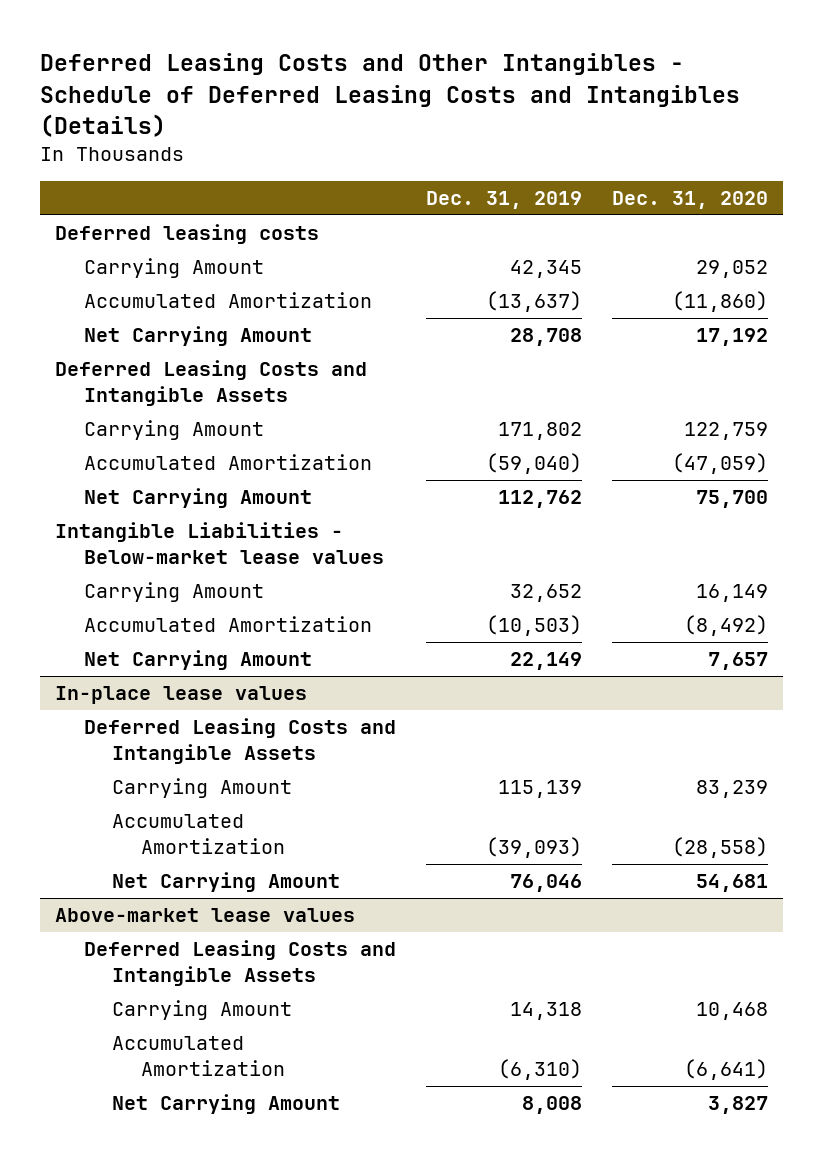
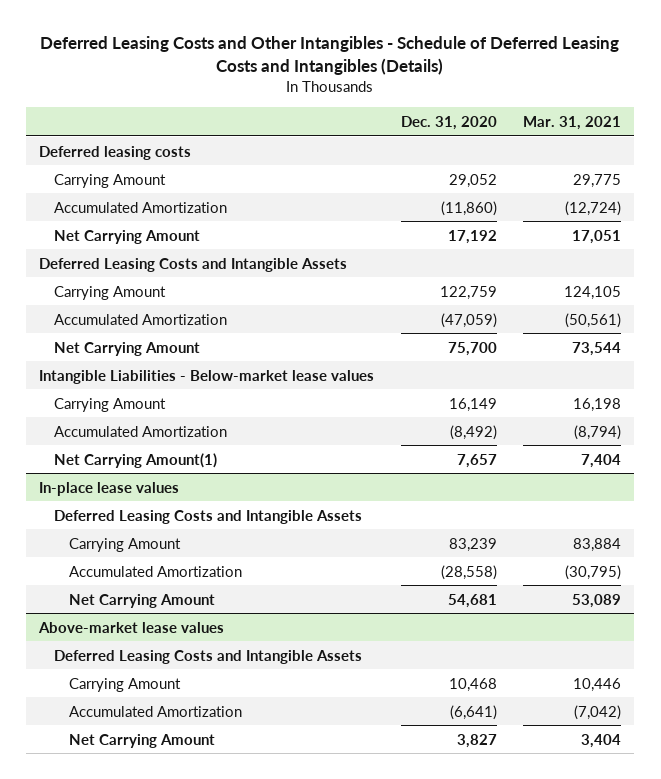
[425,191,582,210] Dec. 31, 2019 -> none
none -> [523,116,622,131] Mar. 31, 2021
[83,650,312,671] Net Carrying Amount -> [54,452,218,468] Net Carrying Amount(1)

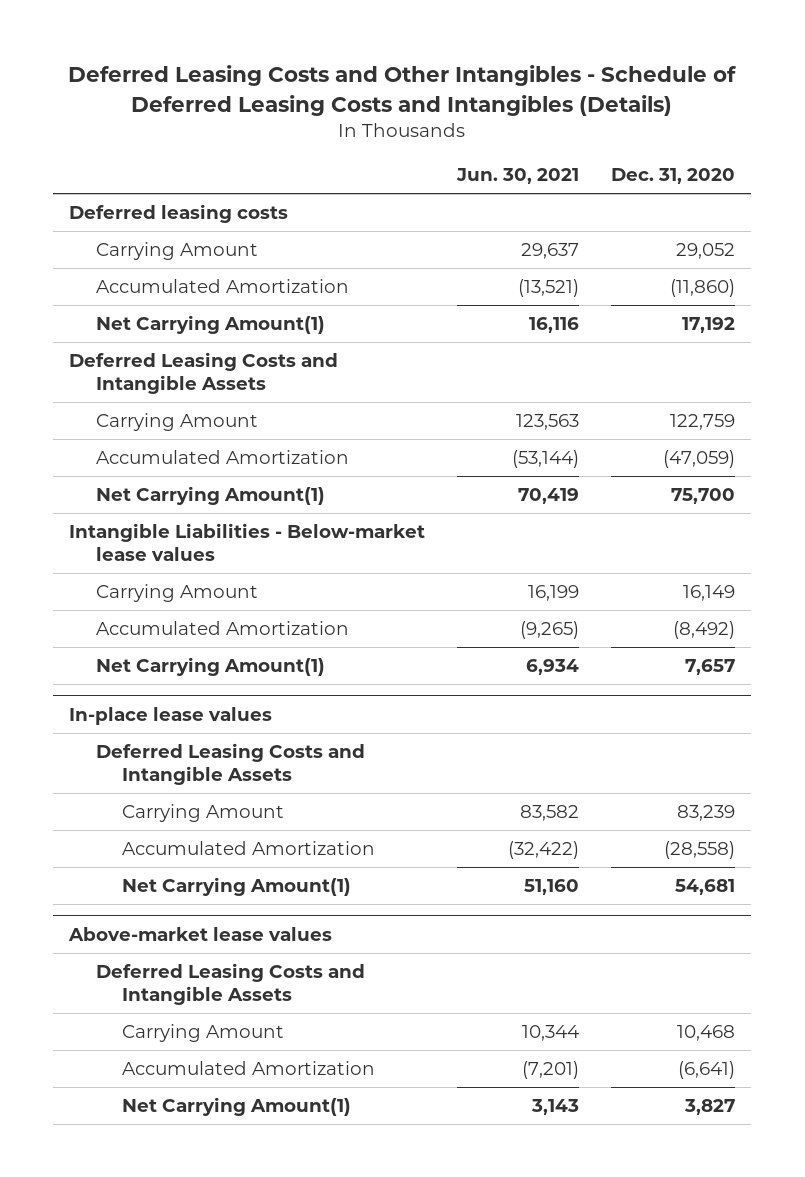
[523,116,622,131] Mar. 31, 2021 -> none
none -> [456,167,580,184] Jun. 30, 2021
[54,229,201,244] Net Carrying Amount -> [95,315,325,335] Net Carrying Amount(1)
[54,341,201,356] Net Carrying Amount -> [95,486,325,506] Net Carrying Amount(1)
[69,593,216,608] Net Carrying Amount -> [122,877,352,897] Net Carrying Amount(1)
[69,733,216,748] Net Carrying Amount -> [122,1097,352,1117] Net Carrying Amount(1)

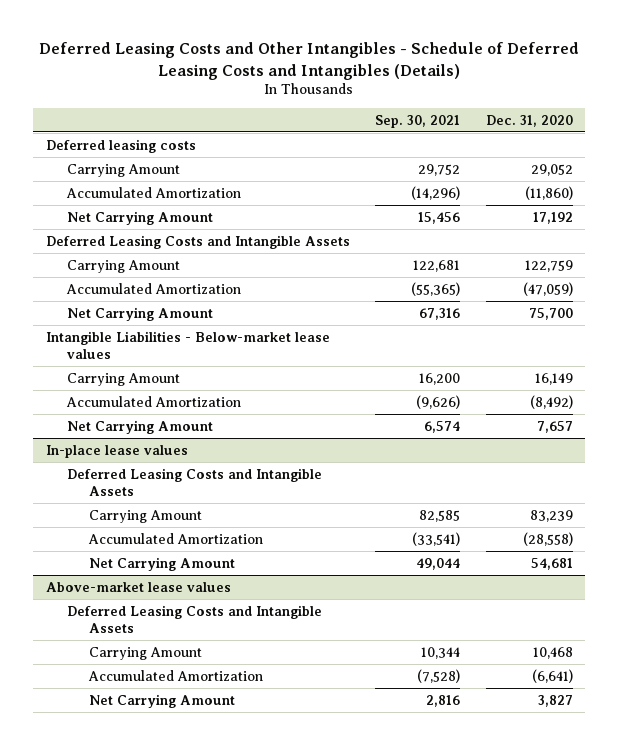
[456,167,580,184] Jun. 30, 2021 -> none
none -> [375,114,461,128] Sep. 30, 2021
[95,315,325,335] Net Carrying Amount(1) -> [67,210,214,225] Net Carrying Amount
[95,486,325,506] Net Carrying Amount(1) -> [67,306,214,321] Net Carrying Amount
[95,657,325,677] Net Carrying Amount(1) -> [67,419,214,434] Net Carrying Amount
[122,877,352,897] Net Carrying Amount(1) -> [89,556,236,571] Net Carrying Amount
[122,1097,352,1117] Net Carrying Amount(1) -> [89,693,236,708] Net Carrying Amount

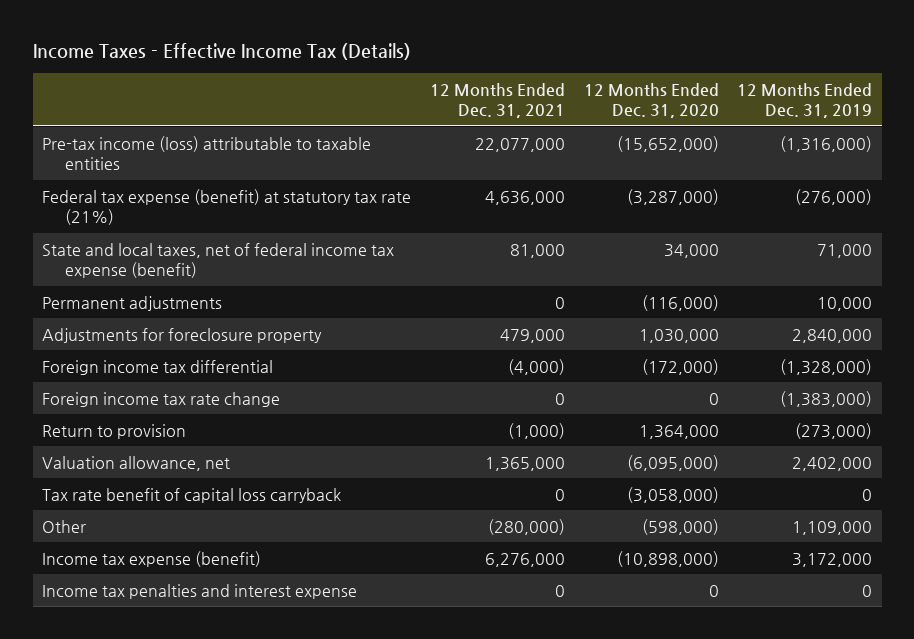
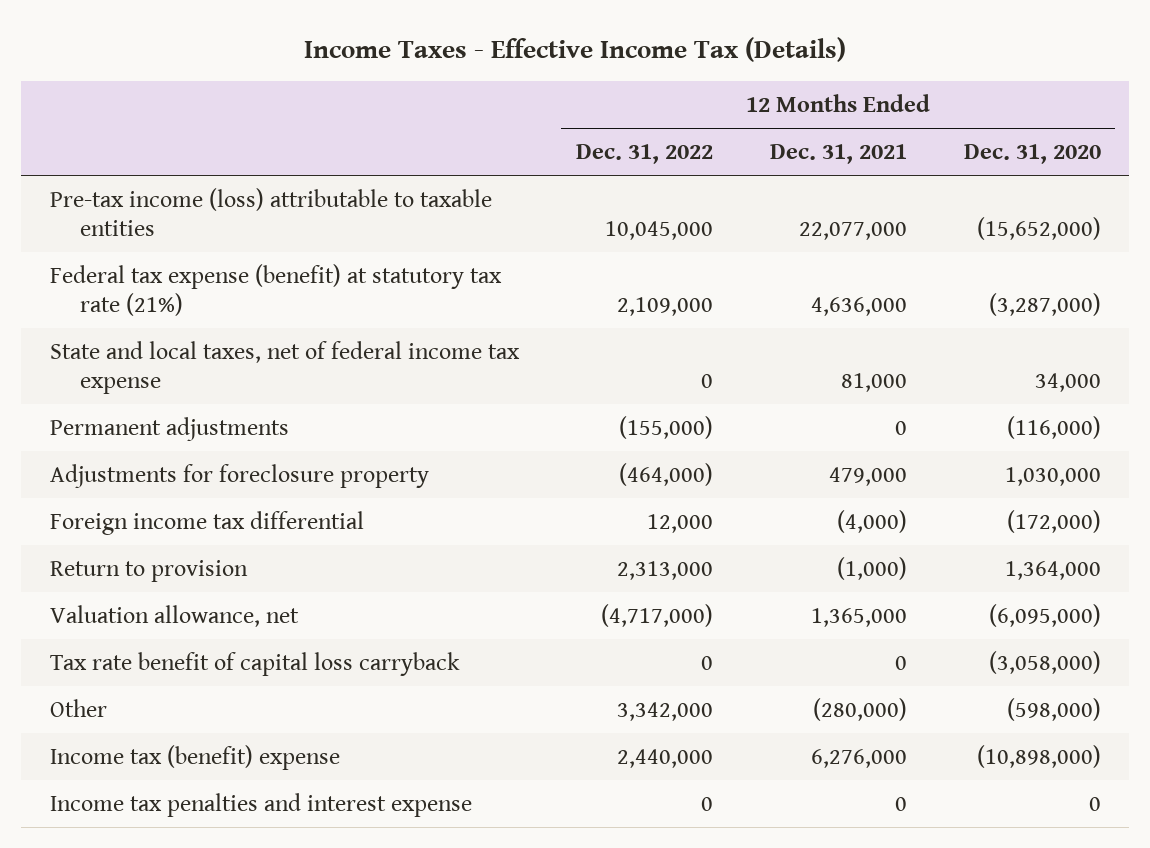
[737,82,873,118] 12 Months Ended Dec. 31, 2019 -> none
none -> [575,143,713,164] Dec. 31, 2022
[42,242,395,278] State and local taxes, net of federal income tax expense (benefit) -> [49,340,520,395] State and local taxes, net of federal income tax expense
[42,391,281,407] Foreign income tax rate change -> none
[42,550,262,567] Income tax expense (benefit) -> [49,744,340,770] Income tax (benefit) expense

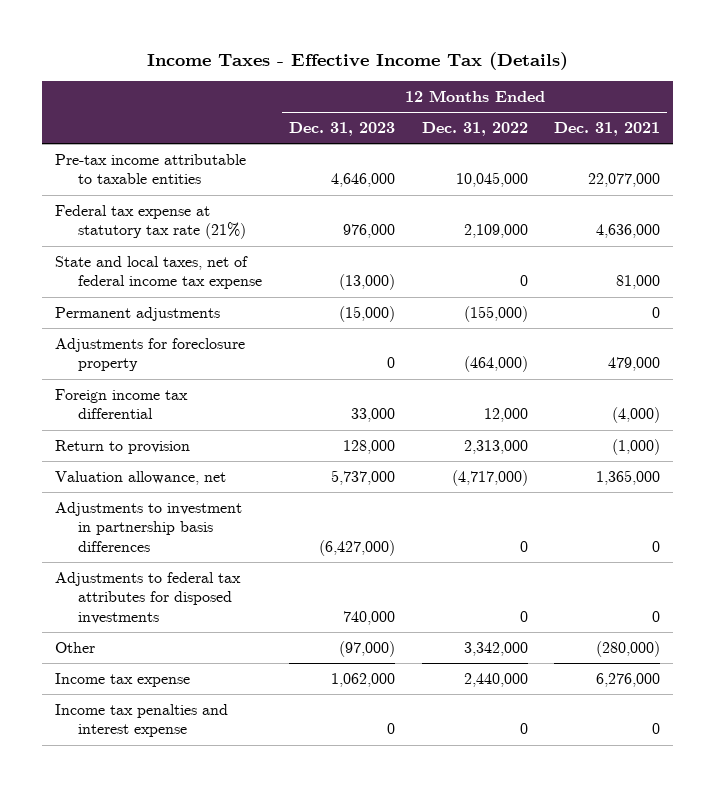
[963,143,1101,164] Dec. 31, 2020 -> none
none -> [288,121,395,136] Dec. 31, 2023
[49,187,492,237] Pre-tax income (loss) attributable to taxable entities -> [55,153,247,185] Pre-tax income attributable to taxable entities
[49,263,502,317] Federal tax expense (benefit) at statutory tax rate (21%) -> [55,204,247,240] Federal tax expense at statutory tax rate (21%)
[49,651,460,676] Tax rate benefit of capital loss carryback -> none
none -> [55,501,243,552] Adjustments to investment in partnership basis differences
none -> [55,571,242,624] Adjustments to federal tax attributes for disposed investments
[49,744,340,770] Income tax (benefit) expense -> [55,672,191,687] Income tax expense

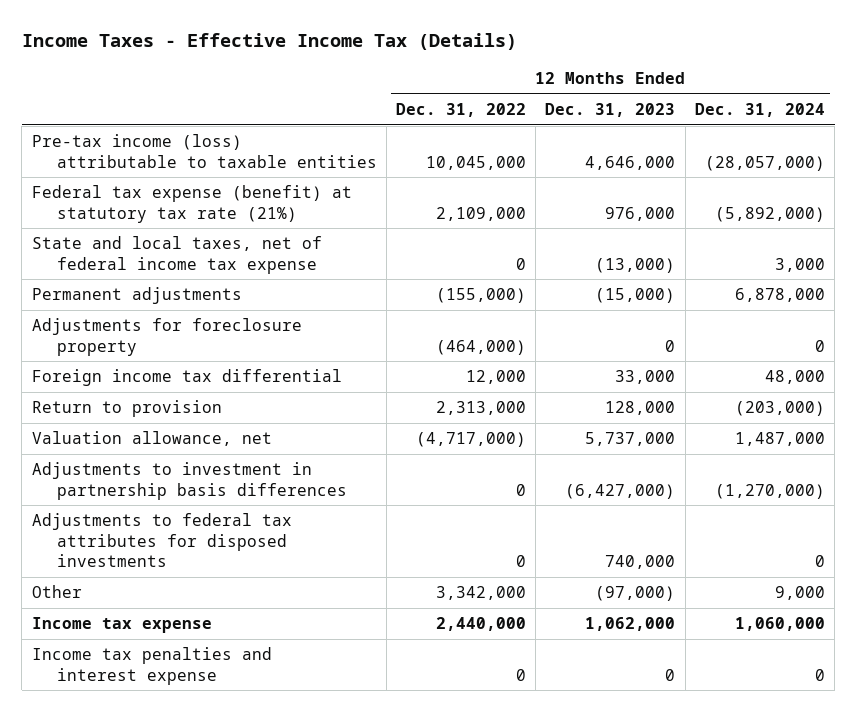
[554,121,661,136] Dec. 31, 2021 -> none
none -> [694,103,825,118] Dec. 31, 2024
[55,153,247,185] Pre-tax income attributable to taxable entities -> [31,134,377,168] Pre-tax income (loss) attributable to taxable entities
[55,204,247,240] Federal tax expense at statutory tax rate (21%) -> [31,185,352,223] Federal tax expense (benefit) at statutory tax rate (21%)

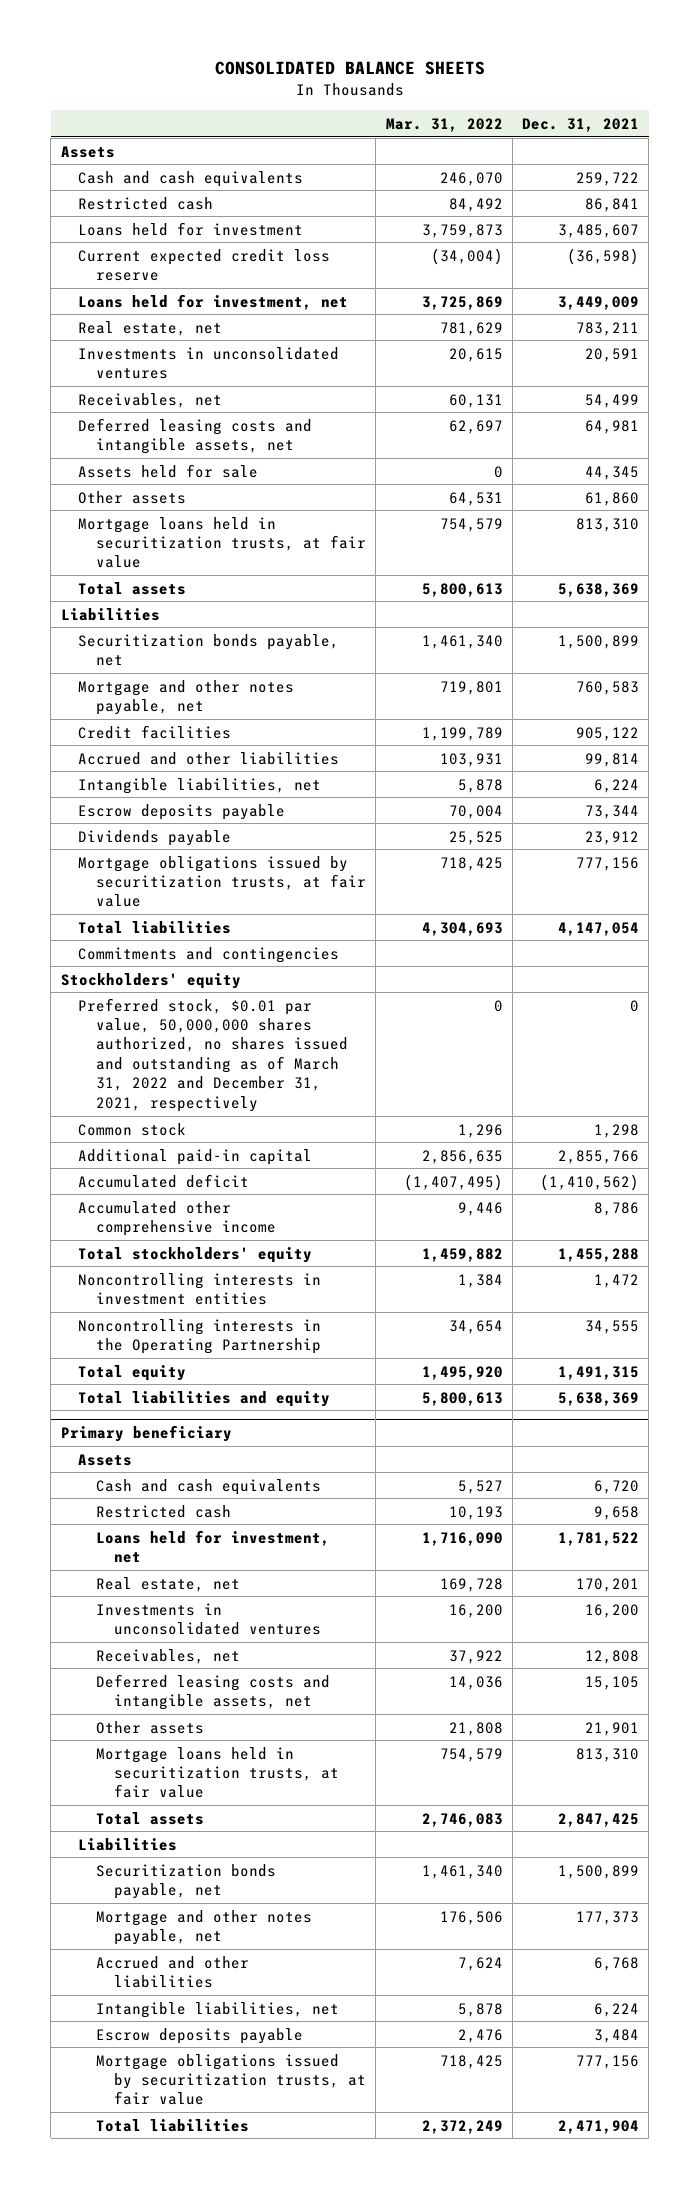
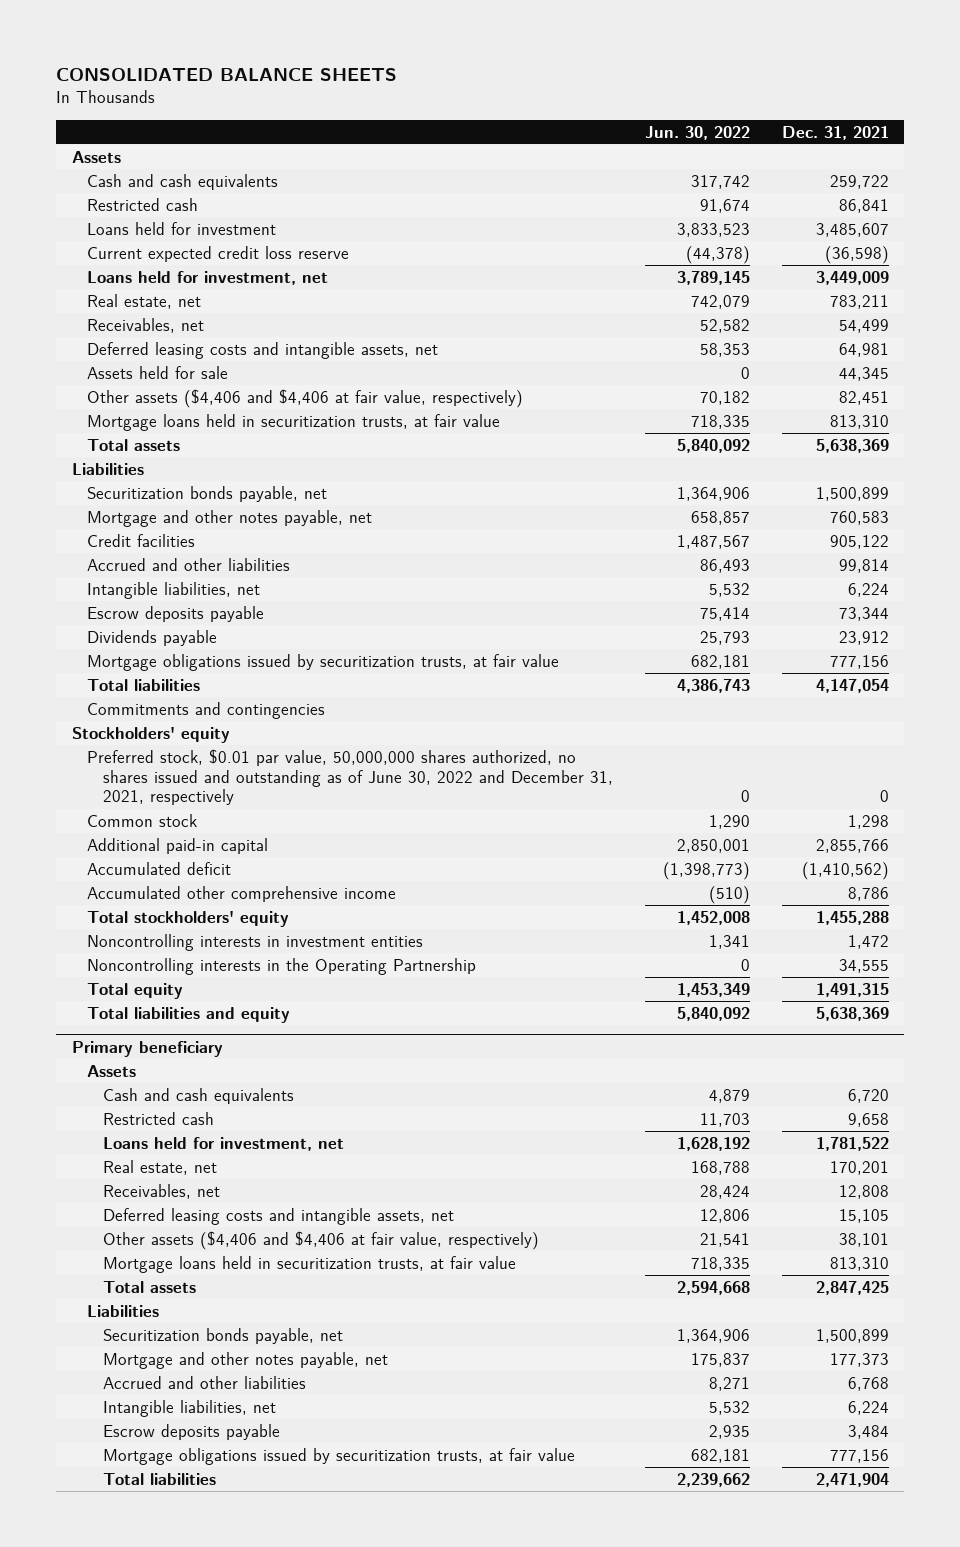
[385,117,503,132] Mar. 31, 2022 -> none
none -> [644,125,750,140] Jun. 30, 2022
[78,346,340,379] Investments in unconsolidated ventures -> none
[78,490,187,504] Other assets -> [87,388,524,408] Other assets ($4,406 and $4,406 at fair value, respectively)
[585,491,640,506] 61,860 -> [838,390,889,405] 82,451
[78,997,349,1112] Preferred stock, $0.01 par value, 50,000,000 shares authorized, no shares issued and outstanding as of March 31, 2022 and December 31, 2021, respectively -> [87,748,613,806] Preferred stock, $0.01 par value, 50,000,000 shares authorized, no shares issued and outstanding as of June 30, 2022 and December 31, 2021, respectively
[96,1602,321,1635] Investments in unconsolidated ventures -> none
[96,1720,205,1734] Other assets -> [102,1230,539,1250] Other assets ($4,406 and $4,406 at fair value, respectively)
[585,1721,640,1736] 21,901 -> [838,1232,889,1247] 38,101

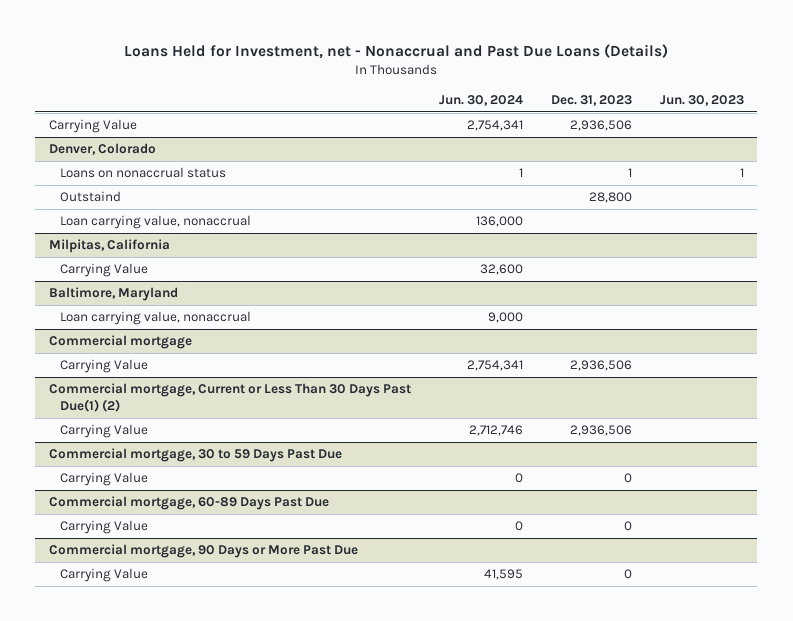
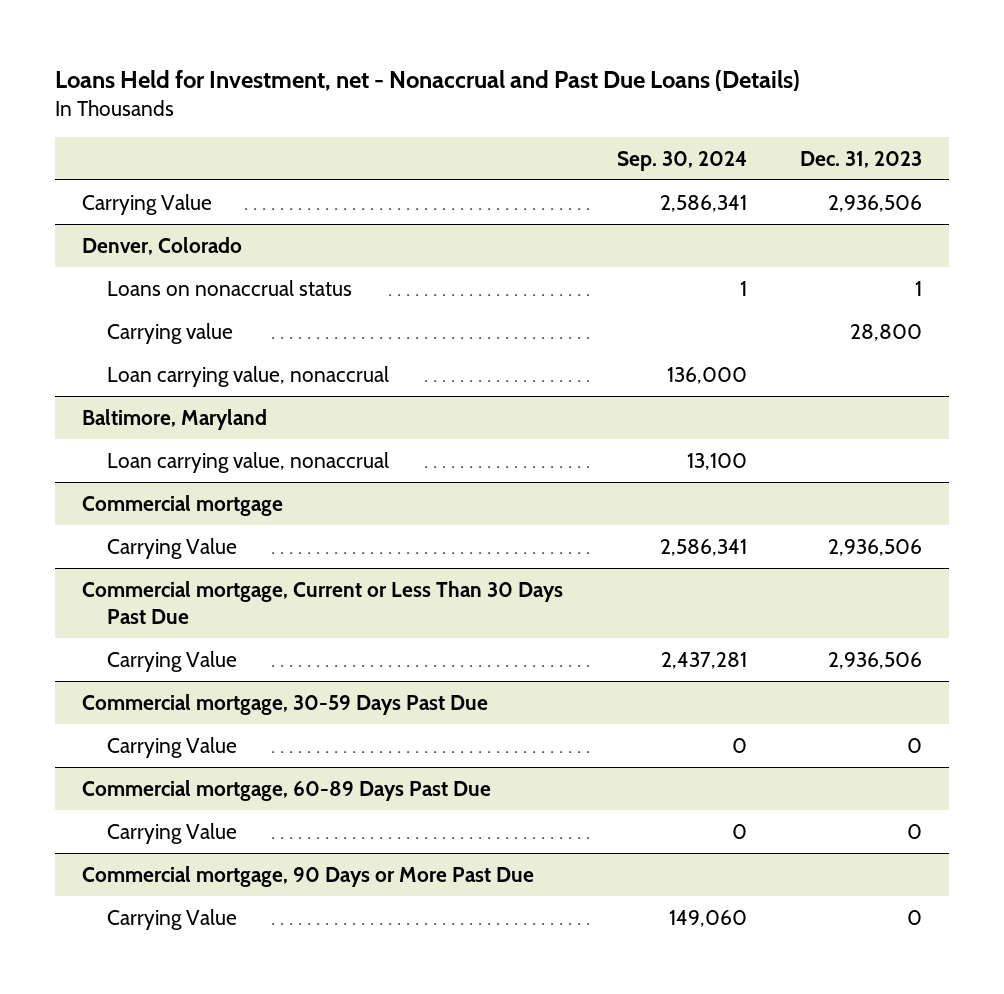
[438,94,523,106] Jun. 30, 2024 -> none
[659,94,744,106] Jun. 30, 2023 -> none
none -> [616,150,747,171] Sep. 30, 2024
[60,191,122,203] Outstaind -> [106,322,233,344] Carrying value
[49,239,171,254] Milpitas, California -> none
[60,263,149,278] Carrying Value -> none
[49,383,412,413] Commercial mortgage, Current or Less Than 30 Days Past Due(1) (2) -> [81,580,563,624] Commercial mortgage, Current or Less Than 30 Days Past Due
[49,448,343,463] Commercial mortgage, 30 to 59 Days Past Due -> [81,693,488,715] Commercial mortgage, 30-59 Days Past Due

